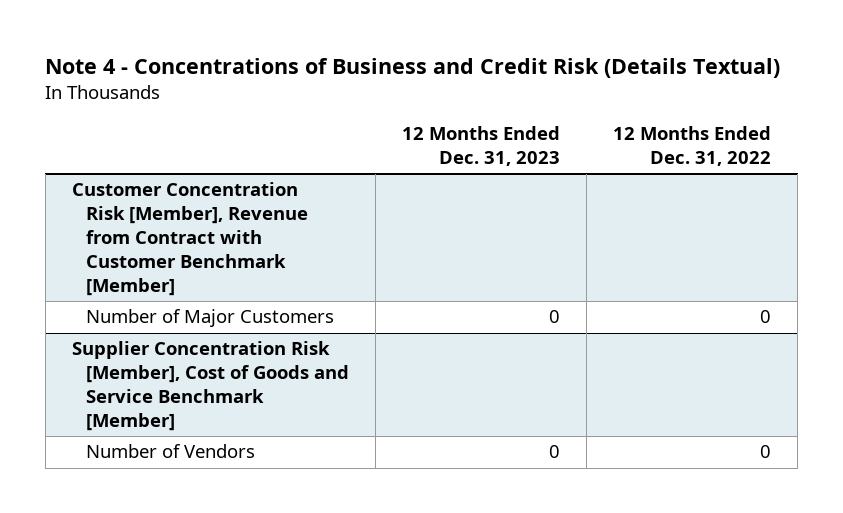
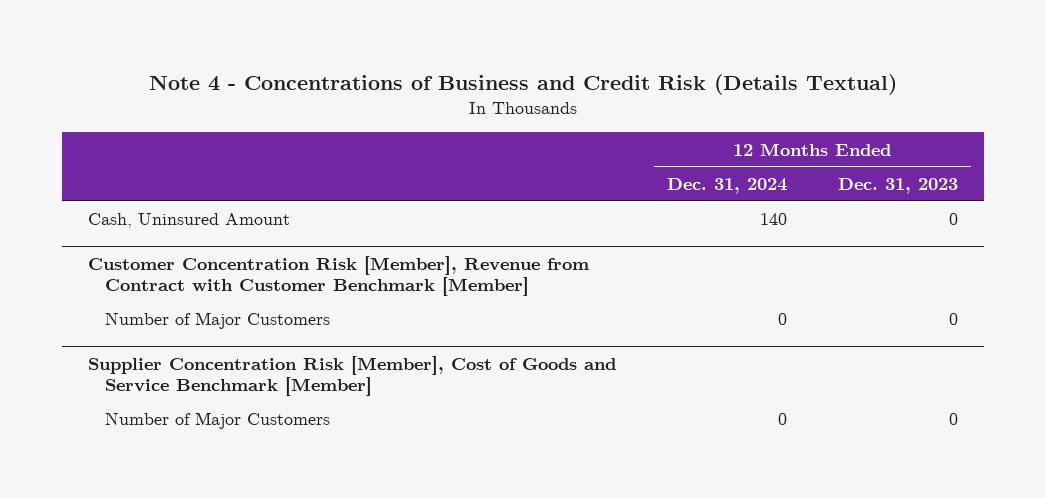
[613,126,772,166] 12 Months Ended Dec. 31, 2022 -> none
none -> [666,178,787,195] Dec. 31, 2024
none -> [87,213,290,229] Cash, Uninsured Amount
[85,444,255,459] Number of Vendors -> none
none -> [105,412,331,430] Number of Major Customers

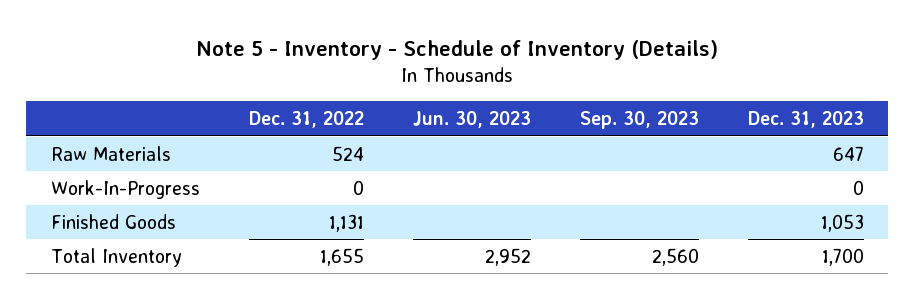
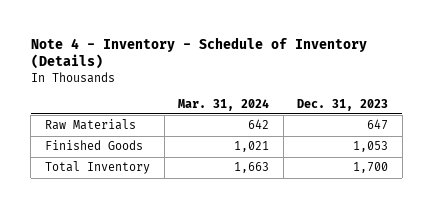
[196,40,719,61] Note 5 - Inventory - Schedule of Inventory (Details) -> [30,36,367,70] Note 4 - Inventory - Schedule of Inventory (Details)
[248,111,364,129] Dec. 31, 2022 -> none
[412,111,531,129] Jun. 30, 2023 -> none
[579,111,699,130] Sep. 30, 2023 -> none
none -> [178,98,270,111] Mar. 31, 2024
[50,179,200,199] Work-In-Progress -> none

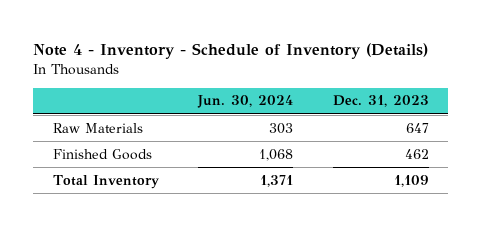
[178,98,270,111] Mar. 31, 2024 -> none
none -> [197,95,294,109] Jun. 30, 2024
[353,141,389,153] 1,053 -> [404,148,429,159] 462
[353,162,389,174] 1,700 -> [393,174,429,187] 1,109

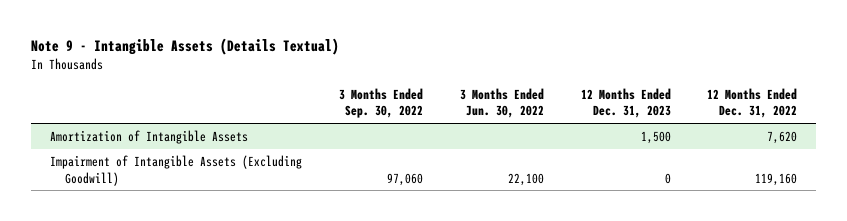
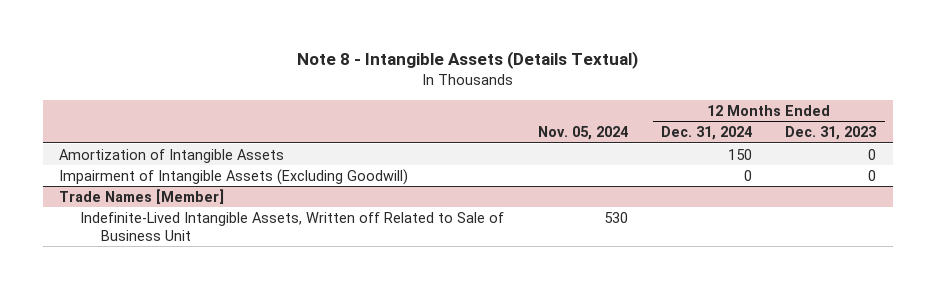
[31,38,340,56] Note 9 - Intangible Assets (Details Textual) -> [296,51,638,70] Note 8 - Intangible Assets (Details Textual)
[338,87,423,119] 3 Months Ended Sep. 30, 2022 -> none
[459,87,544,119] 3 Months Ended Jun. 30, 2022 -> none
[707,87,798,119] 12 Months Ended Dec. 31, 2022 -> none
none -> [537,126,628,141] Nov. 05, 2024
none -> [661,126,753,141] Dec. 31, 2024
[640,130,671,144] 1,500 -> [868,148,877,160] 0
none -> [59,188,225,204] Trade Names [Member]
none -> [80,211,505,241] Indefinite-Lived Intangible Assets, Written off Related to Sale of Business Unit

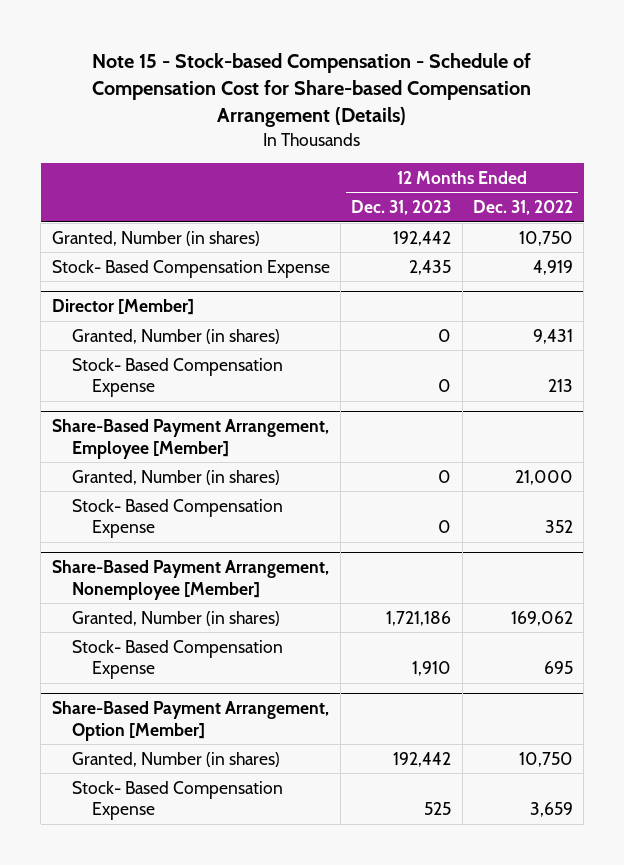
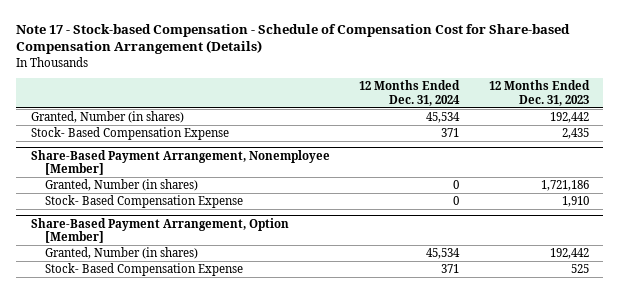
[92,52,532,128] Note 15 - Stock-based Compensation - Schedule of Compensation Cost for Share-based Compensation Arrangement (Details) -> [16,23,571,55] Note 17 - Stock-based Compensation - Schedule of Compensation Cost for Share-based Compensation Arrangement (Details)
[472,200,573,216] Dec. 31, 2022 -> none
none -> [359,80,461,106] 12 Months Ended Dec. 31, 2024
[51,299,194,316] Director [Member] -> none
[71,328,280,344] Granted, Number (in shares) -> none
[71,357,283,398] Stock- Based Compensation Expense -> none
[51,419,329,459] Share-Based Payment Arrangement, Employee [Member] -> none
[71,469,280,485] Granted, Number (in shares) -> none
[71,498,283,539] Stock- Based Compensation Expense -> none

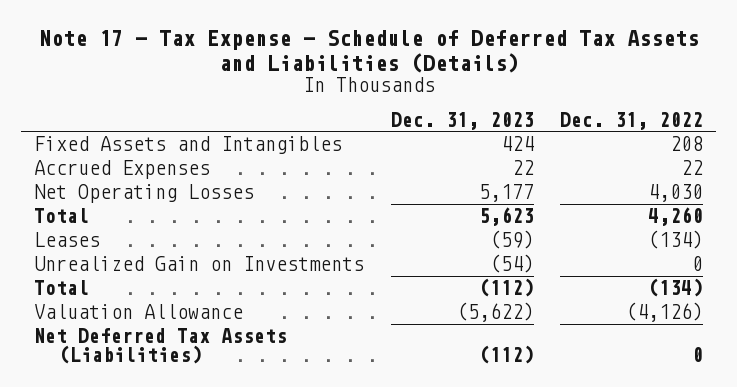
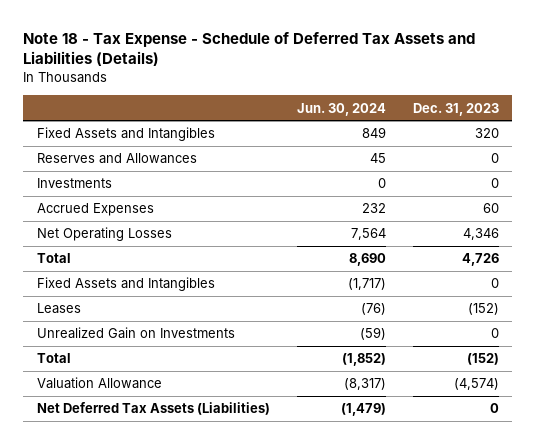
[38,29,699,73] Note 17 - Tax Expense - Schedule of Deferred Tax Assets and Liabilities (Details) -> [23,31,476,67] Note 18 - Tax Expense - Schedule of Deferred Tax Assets and Liabilities (Details)
[559,111,703,130] Dec. 31, 2022 -> none
none -> [296,102,386,116] Jun. 30, 2024
[500,136,534,152] 424 -> [474,128,499,139] 320
none -> [36,153,197,165] Reserves and Allowances
none -> [36,178,112,189] Investments
[511,160,534,176] 22 -> [482,203,499,214] 60
[478,184,534,203] 5,177 -> [462,228,499,241] 4,346
[478,207,534,227] 5,623 -> [461,253,499,267] 4,726
none -> [36,277,215,292] Fixed Assets and Intangibles
[489,230,534,250] (59) -> [467,303,499,316] (152)
[489,254,534,274] (54) -> [490,328,499,339] 0
[478,278,534,298] (112) -> [466,353,499,366] (152)
[456,302,534,323] (5,622) -> [453,378,499,391] (4,574)
[478,344,534,364] (112) -> [489,403,499,414] 0

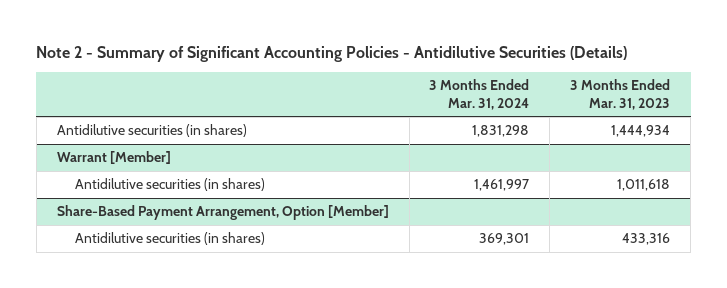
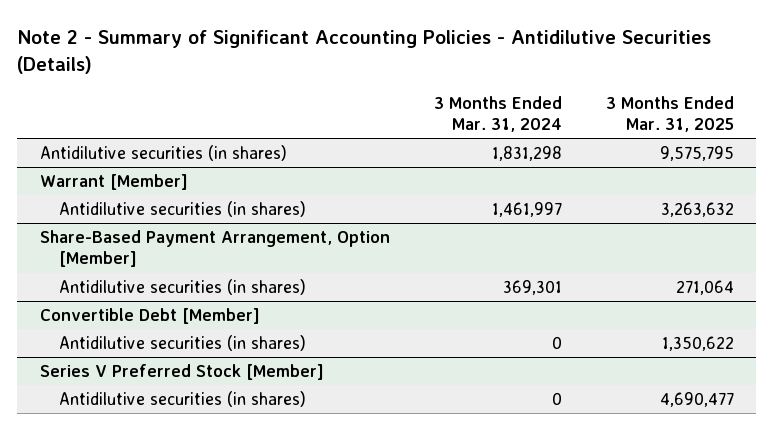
[570,79,671,110] 3 Months Ended Mar. 31, 2023 -> none
none -> [606,95,735,132] 3 Months Ended Mar. 31, 2025
none -> [39,308,260,325] Convertible Debt [Member]
none -> [59,335,307,352] Antidilutive securities (in shares)
none -> [39,364,324,381] Series V Preferred Stock [Member]
none -> [59,391,307,408] Antidilutive securities (in shares)

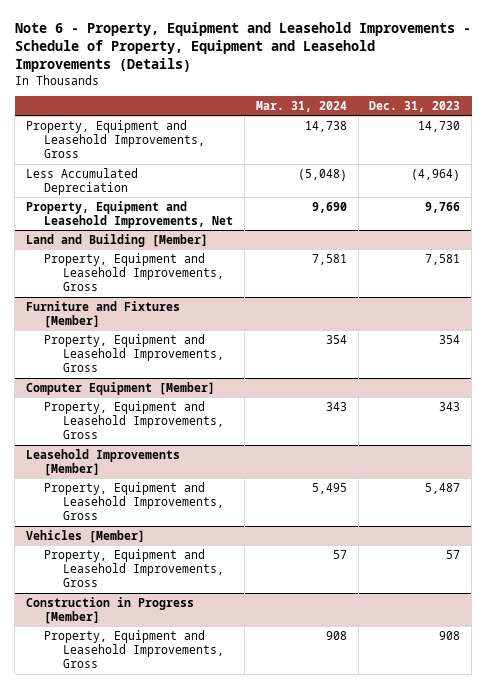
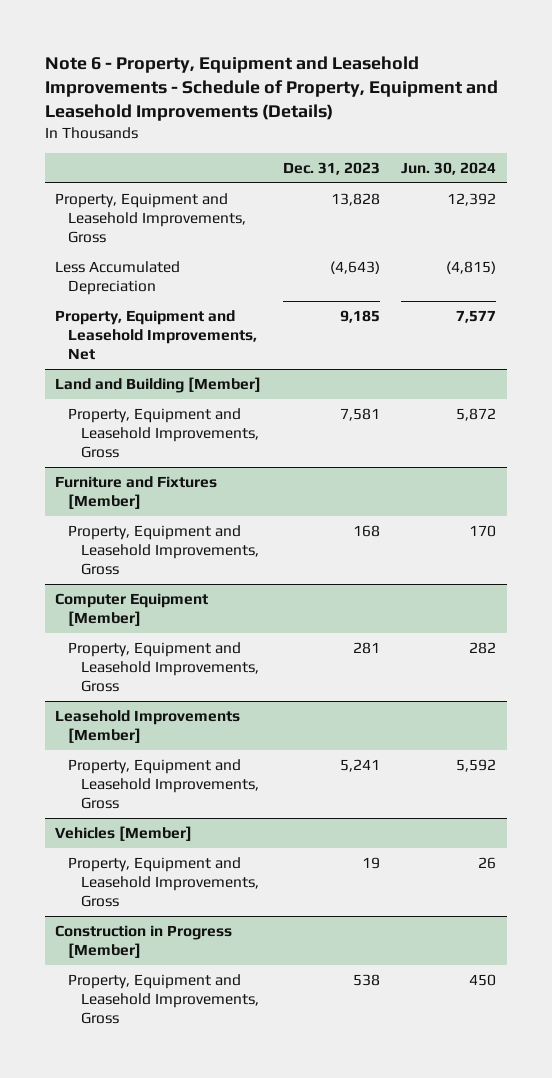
[255,100,347,112] Mar. 31, 2024 -> none
none -> [401,162,497,176] Jun. 30, 2024
[418,120,461,132] 14,730 -> [330,192,380,206] 13,828
[411,168,461,181] (4,964) -> [329,260,380,274] (4,643)
[425,201,461,213] 9,766 -> [339,309,380,323] 9,185
[439,334,461,344] 354 -> [352,524,380,537] 168
[439,401,461,411] 343 -> [352,641,380,654] 281
[425,482,461,494] 5,487 -> [339,758,380,772] 5,241
[446,549,461,559] 57 -> [361,856,380,869] 19
[439,630,461,640] 908 -> [352,973,380,986] 538

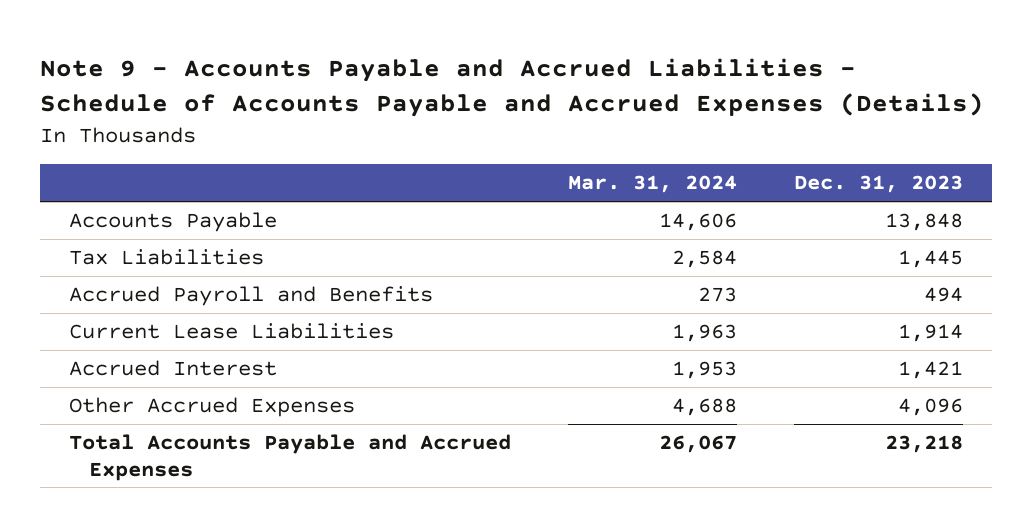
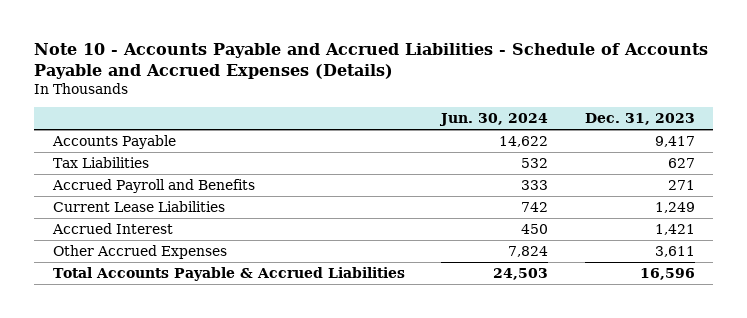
[40,57,985,117] Note 9 - Accounts Payable and Accrued Liabilities - Schedule of Accounts Payable and Accrued Expenses (Details) -> [34,43,709,79] Note 10 - Accounts Payable and Accrued Liabilities - Schedule of Accounts Payable and Accrued Expenses (Details)
[568,175,738,194] Mar. 31, 2024 -> none
none -> [439,113,549,127] Jun. 30, 2024
[885,213,964,232] 13,848 -> [654,135,695,147] 9,417
[898,250,964,269] 1,445 -> [667,157,695,168] 627
[924,287,964,303] 494 -> [667,179,695,190] 271
[898,324,964,343] 1,914 -> [654,201,695,213] 1,249
[898,398,964,417] 4,096 -> [654,245,695,257] 3,611
[68,434,511,481] Total Accounts Payable and Accrued Expenses -> [52,266,405,281] Total Accounts Payable & Accrued Liabilities
[885,435,964,454] 23,218 -> [639,267,695,280] 16,596

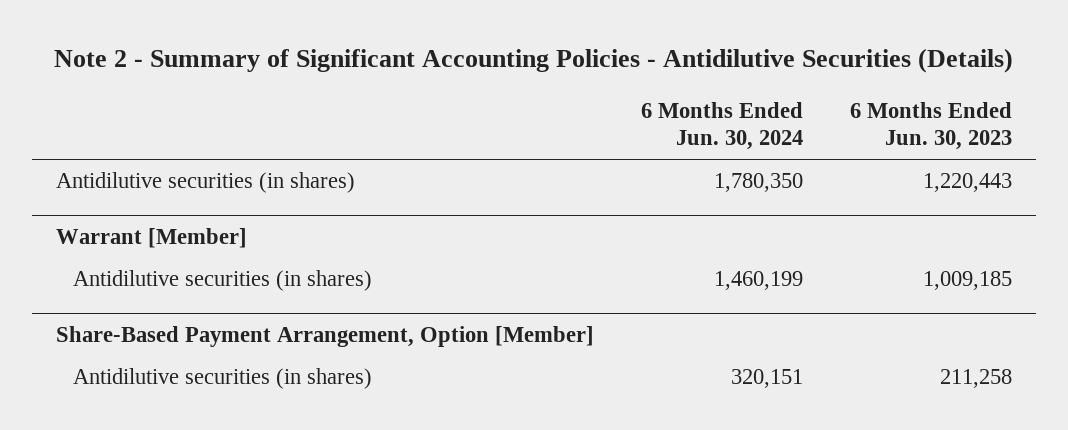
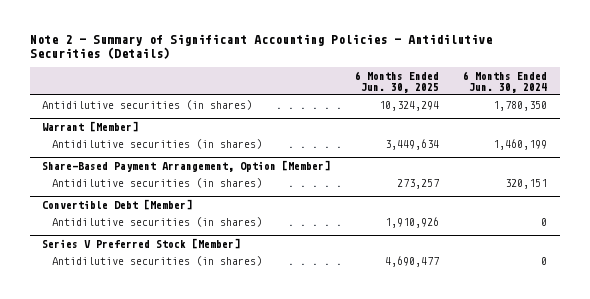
[850,102,1013,151] 6 Months Ended Jun. 30, 2023 -> none
none -> [354,70,439,93] 6 Months Ended Jun. 30, 2025
none -> [42,199,193,211] Convertible Debt [Member]
none -> [51,216,262,227] Antidilutive securities (in shares)
none -> [42,238,241,250] Series V Preferred Stock [Member]
none -> [51,255,262,266] Antidilutive securities (in shares)

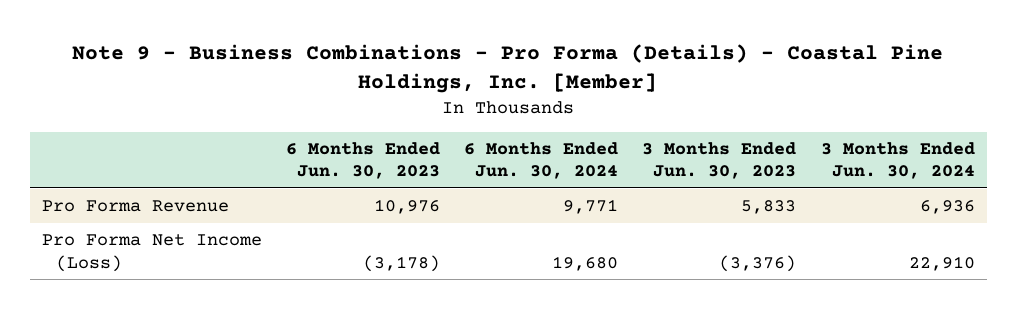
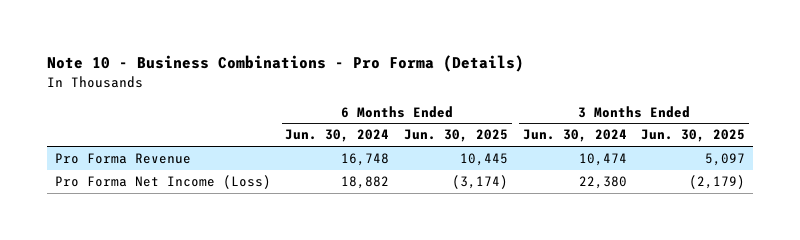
[72,44,944,94] Note 9 - Business Combinations - Pro Forma (Details) - Coastal Pine Holdings, Inc. [Member] -> [47,55,525,73] Note 10 - Business Combinations - Pro Forma (Details)
[286,141,441,180] 6 Months Ended Jun. 30, 2023 -> none
[642,141,797,180] 3 Months Ended Jun. 30, 2023 -> none
none -> [403,129,508,143] Jun. 30, 2025
none -> [641,129,746,143] Jun. 30, 2025
[563,199,619,215] 9,771 -> [341,153,390,167] 16,748
[919,200,975,215] 6,936 -> [578,153,627,167] 10,474
[552,255,619,271] 19,680 -> [341,176,390,190] 18,882
[908,255,975,271] 22,910 -> [578,176,627,190] 22,380

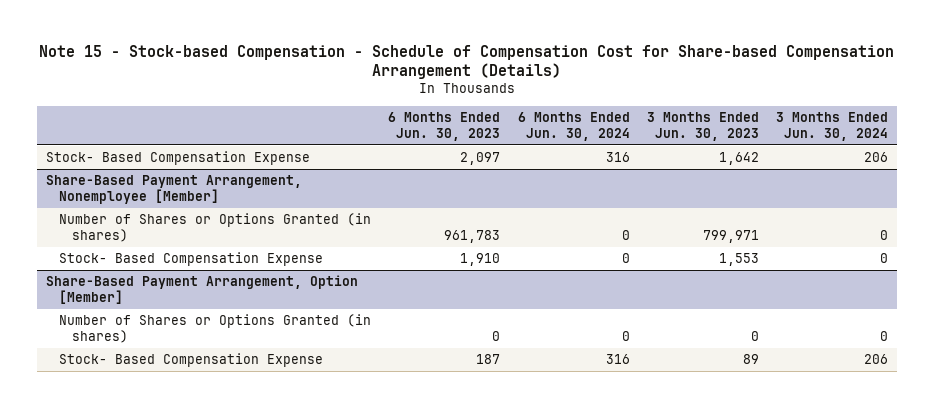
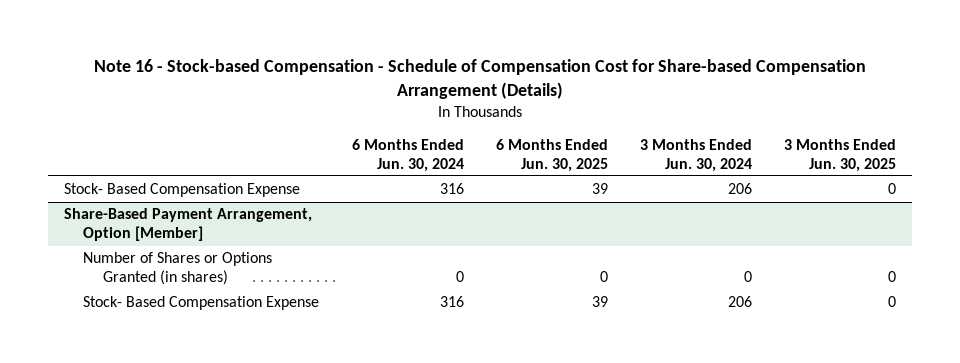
[39,44,895,80] Note 15 - Stock-based Compensation - Schedule of Compensation Cost for Share-based Compensation Arrangement (Details) -> [94,58,867,99] Note 16 - Stock-based Compensation - Schedule of Compensation Cost for Share-based Compensation Arrangement (Details)
[388,112,501,141] 6 Months Ended Jun. 30, 2023 -> none
[646,112,759,141] 3 Months Ended Jun. 30, 2023 -> none
none -> [495,138,608,172] 6 Months Ended Jun. 30, 2025
none -> [784,138,897,172] 3 Months Ended Jun. 30, 2025
[45,175,302,204] Share-Based Payment Arrangement, Nonemployee [Member] -> none
[58,213,371,242] Number of Shares or Options Granted (in shares) -> none
[58,252,323,267] Stock- Based Compensation Expense -> none

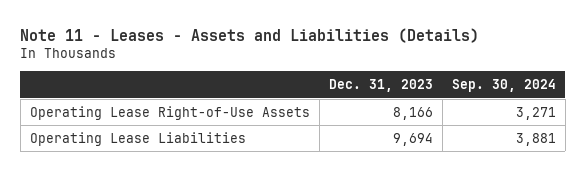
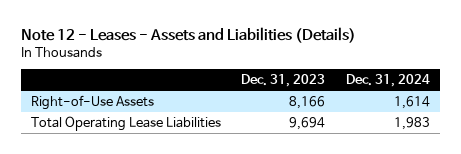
[20,27,480,43] Note 11 - Leases - Assets and Liabilities (Details) -> [20,27,356,44] Note 12 - Leases - Assets and Liabilities (Details)
[451,79,556,93] Sep. 30, 2024 -> none
none -> [345,74,430,88] Dec. 31, 2024
[29,105,310,120] Operating Lease Right-of-Use Assets -> [31,94,155,110] Right-of-Use Assets
[29,131,246,146] Operating Lease Liabilities -> [31,115,222,131] Total Operating Lease Liabilities

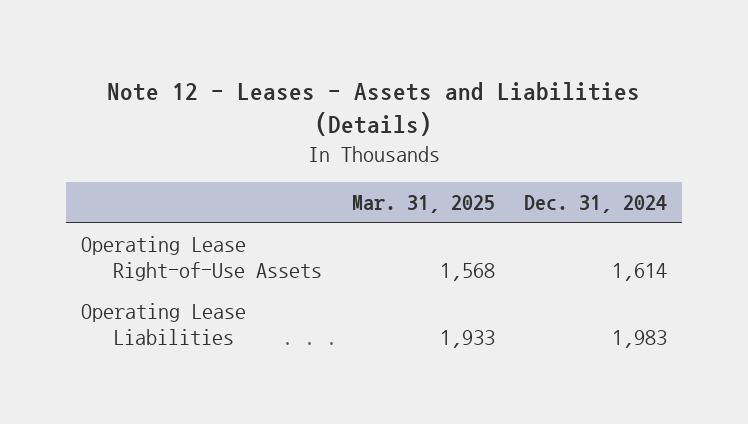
[241,74,326,88] Dec. 31, 2023 -> none
none -> [351,195,495,214] Mar. 31, 2025
[31,94,155,110] Right-of-Use Assets -> [80,235,322,282] Operating Lease Right-of-Use Assets
[31,115,222,131] Total Operating Lease Liabilities -> [80,302,246,346] Operating Lease Liabilities

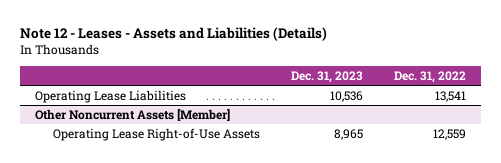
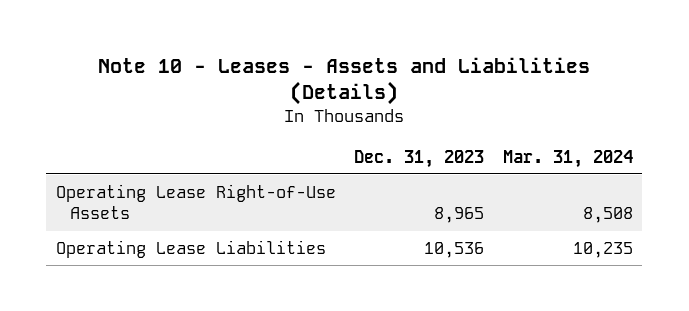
[19,27,327,42] Note 12 - Leases - Assets and Liabilities (Details) -> [98,56,591,106] Note 10 - Leases - Assets and Liabilities (Details)
[393,70,466,83] Dec. 31, 2022 -> none
none -> [502,149,633,168] Mar. 31, 2024
[35,108,231,121] Other Noncurrent Assets [Member] -> none
[35,89,187,103] Operating Lease Liabilities -> [55,240,326,259] Operating Lease Liabilities

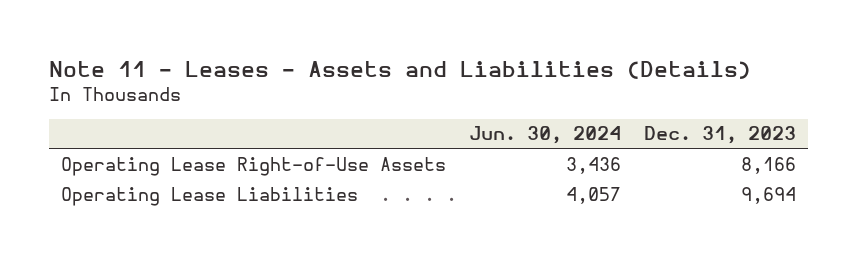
[98,56,591,106] Note 10 - Leases - Assets and Liabilities (Details) -> [48,60,751,79] Note 11 - Leases - Assets and Liabilities (Details)
[502,149,633,168] Mar. 31, 2024 -> none
none -> [468,126,621,145] Jun. 30, 2024
[434,207,485,224] 8,965 -> [741,156,797,174] 8,166
[424,242,485,259] 10,536 -> [741,186,797,204] 9,694

